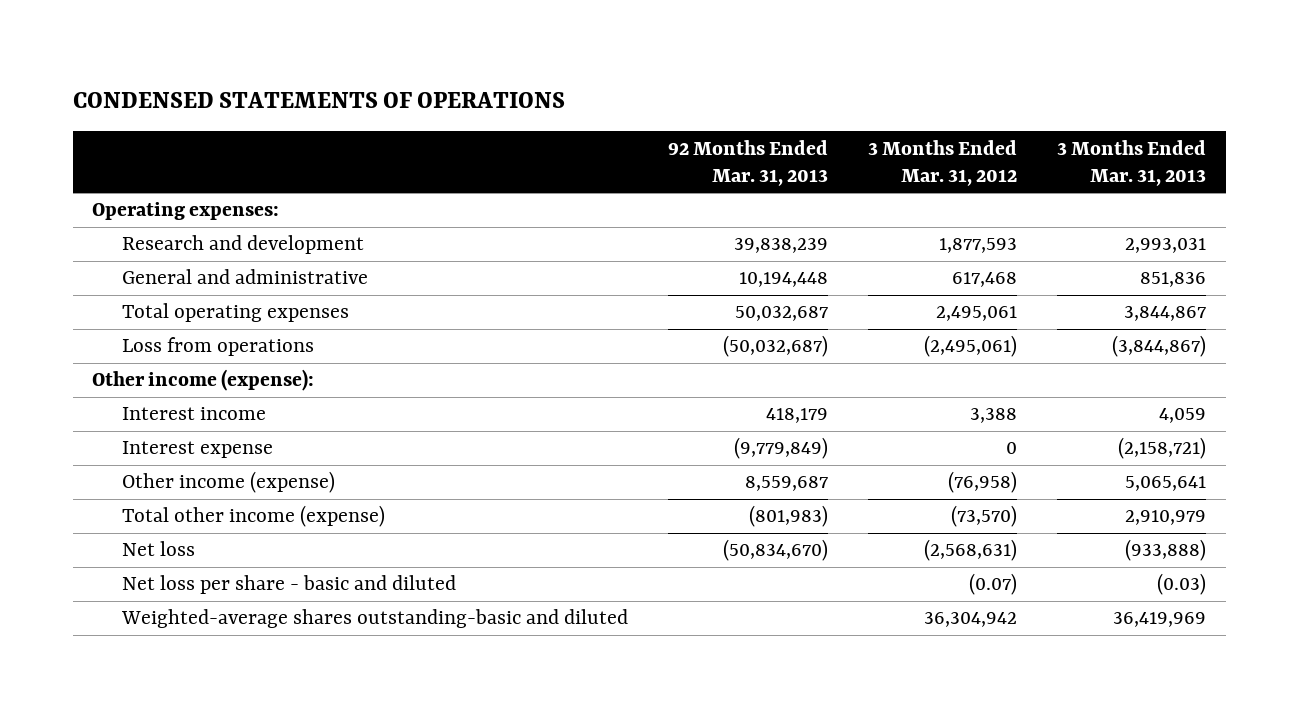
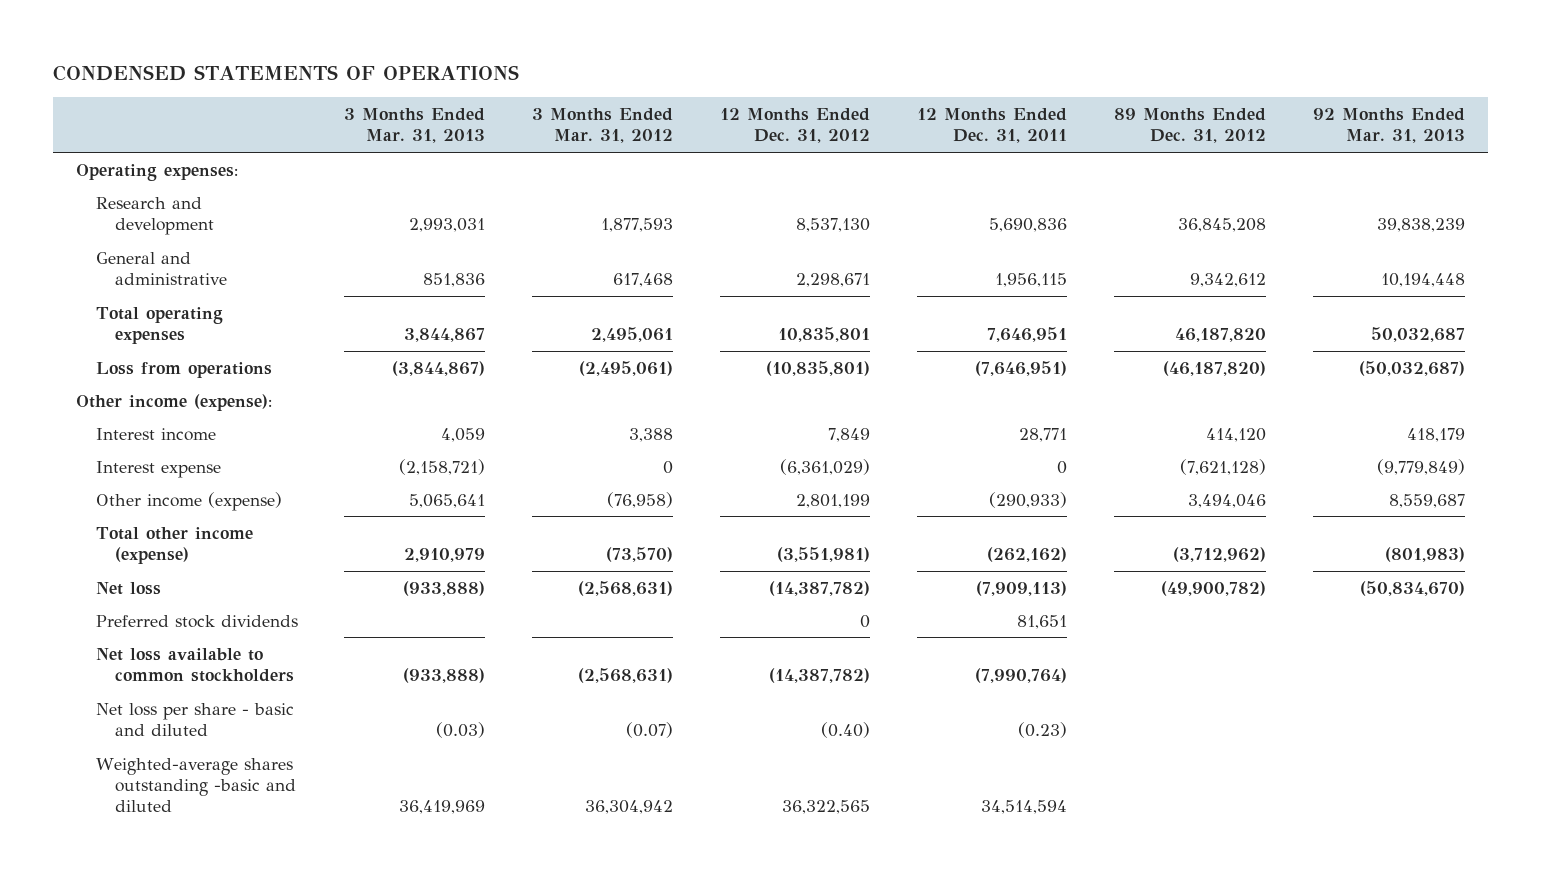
none -> [720,108,871,144] 12 Months Ended Dec. 31, 2012
none -> [916,108,1067,144] 12 Months Ended Dec. 31, 2011
none -> [1113,108,1266,144] 89 Months Ended Dec. 31, 2012
none -> [95,614,298,628] Preferred stock dividends
none -> [95,647,294,682] Net loss available to common stockholders
[121,609,629,629] Weighted-average shares outstanding-basic and diluted -> [95,757,296,813] Weighted-average shares outstanding -basic and diluted

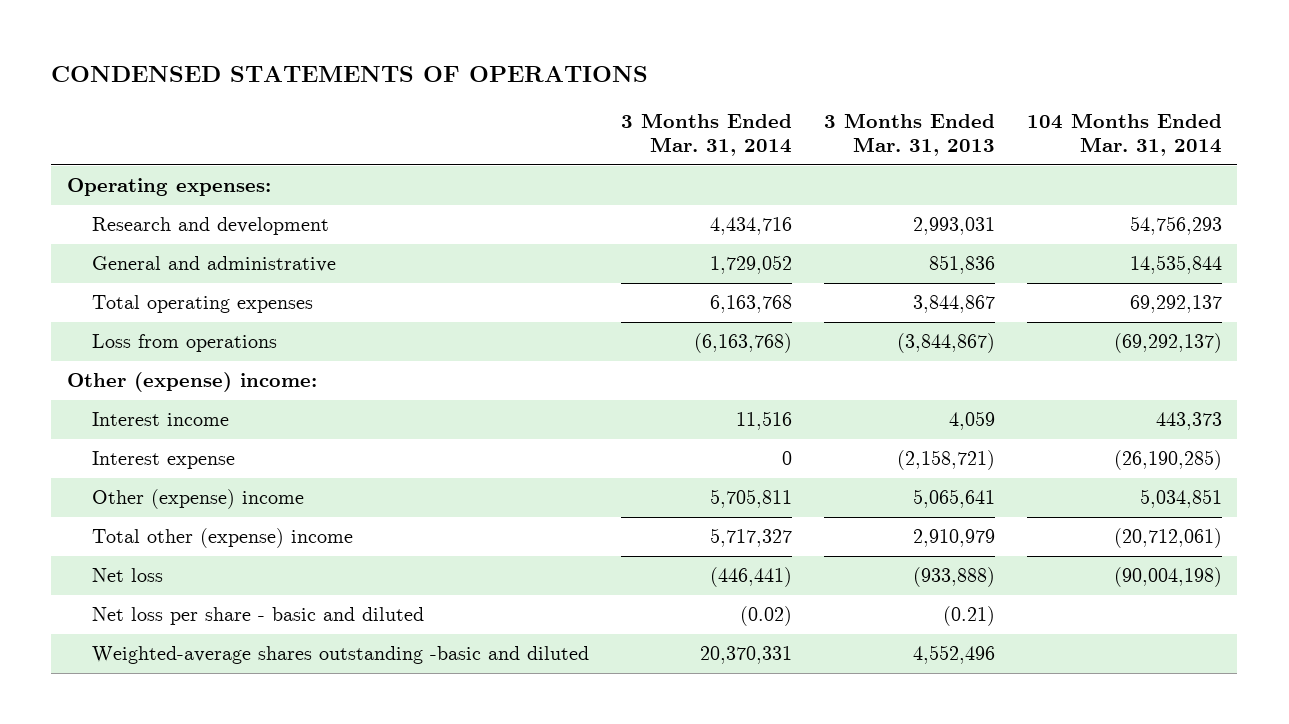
[532,108,674,144] 3 Months Ended Mar. 31, 2012 -> none
[720,108,871,144] 12 Months Ended Dec. 31, 2012 -> none
[916,108,1067,144] 12 Months Ended Dec. 31, 2011 -> none
[1113,108,1266,144] 89 Months Ended Dec. 31, 2012 -> none
[1312,108,1465,144] 92 Months Ended Mar. 31, 2013 -> none
none -> [621,113,793,156] 3 Months Ended Mar. 31, 2014
none -> [1026,113,1222,156] 104 Months Ended Mar. 31, 2014
[76,393,273,411] Other income (expense): -> [67,372,318,393] Other (expense) income:
[95,491,282,511] Other income (expense) -> [92,489,305,510] Other (expense) income
[95,526,253,564] Total other income (expense) -> [92,528,354,549] Total other (expense) income
[95,614,298,628] Preferred stock dividends -> none
[95,647,294,682] Net loss available to common stockholders -> none
[436,721,486,738] (0.03) -> [942,606,995,627] (0.21)
[399,800,486,815] 36,419,969 -> [912,645,995,665] 4,552,496

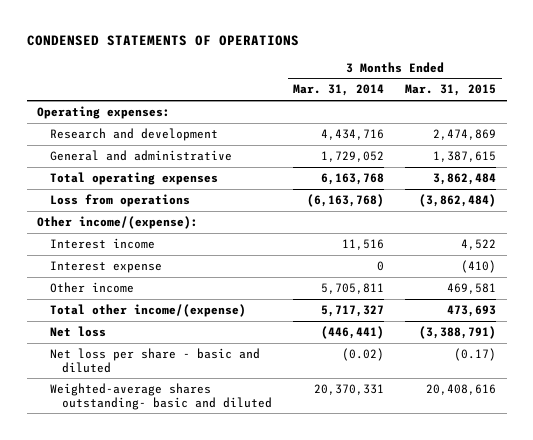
[823,113,995,156] 3 Months Ended Mar. 31, 2013 -> none
[1026,113,1222,156] 104 Months Ended Mar. 31, 2014 -> none
none -> [405,84,497,97] Mar. 31, 2015
[67,372,318,393] Other (expense) income: -> [37,215,199,229] Other income/(expense):
[92,489,305,510] Other (expense) income -> [49,281,134,293] Other income
[92,528,354,549] Total other (expense) income -> [49,303,246,317] Total other income/(expense)
[92,646,590,665] Weighted-average shares outstanding -basic and diluted -> [49,382,273,410] Weighted-average shares outstanding- basic and diluted

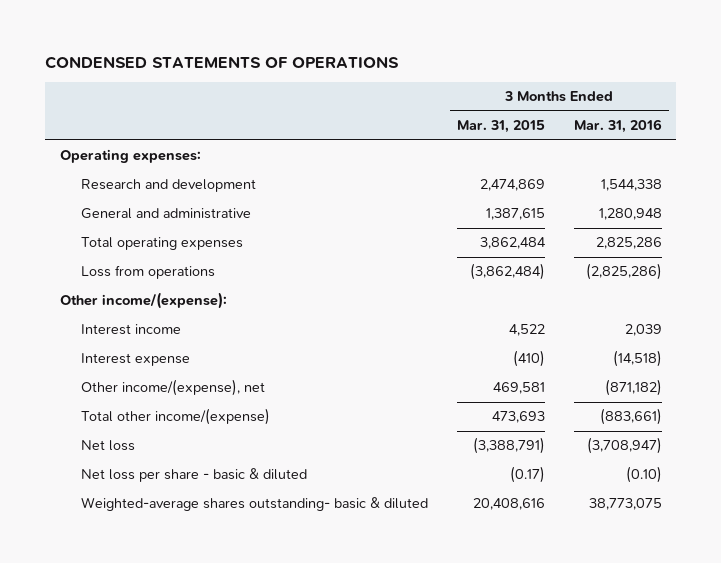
[293,84,385,97] Mar. 31, 2014 -> none
none -> [573,119,662,134] Mar. 31, 2016
[49,281,134,293] Other income -> [80,379,265,397] Other income/(expense), net
[49,347,260,373] Net loss per share - basic and diluted -> [80,468,307,483] Net loss per share - basic & diluted
[49,382,273,410] Weighted-average shares outstanding- basic and diluted -> [80,497,428,512] Weighted-average shares outstanding- basic & diluted

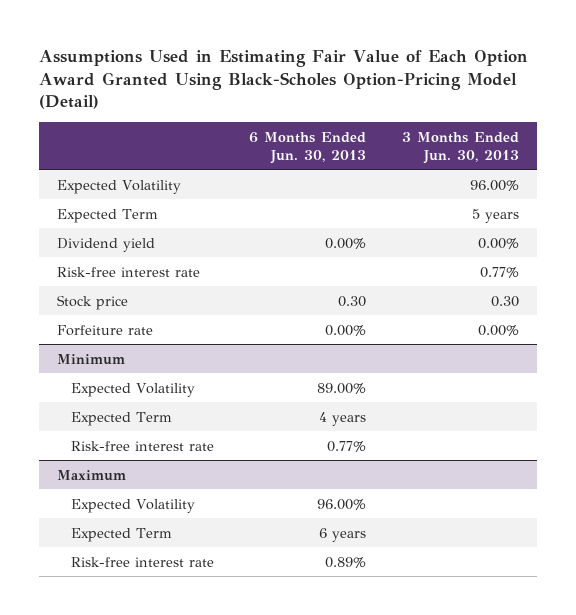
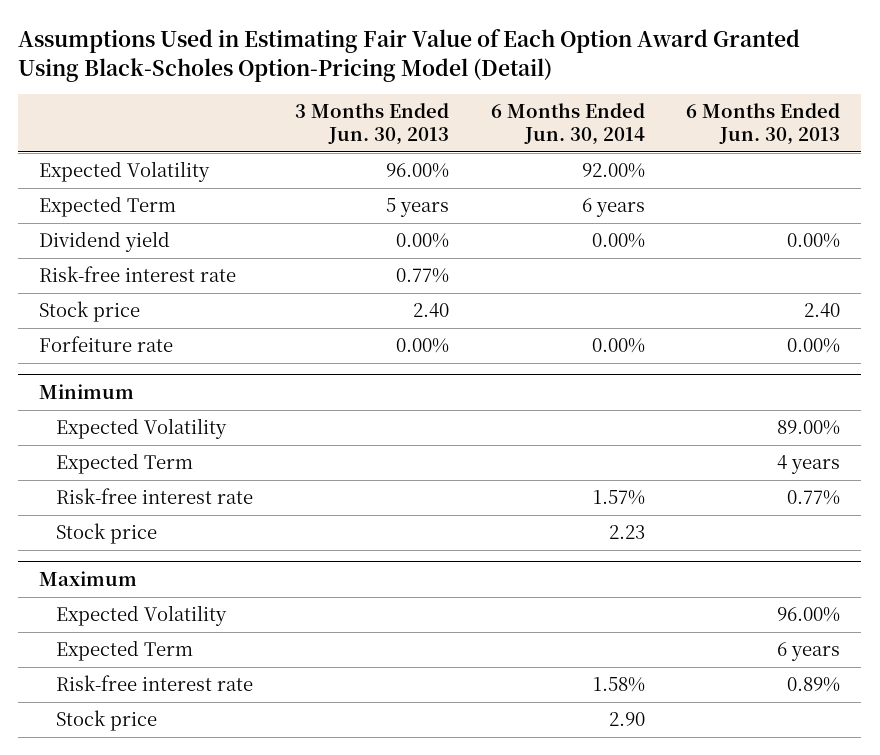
none -> [490,103,645,145] 6 Months Ended Jun. 30, 2014
[338,295,367,307] 0.30 -> [804,303,841,318] 2.40
[491,295,520,307] 0.30 -> [412,303,449,318] 2.40
none -> [55,523,157,545] Stock price
none -> [55,710,157,732] Stock price

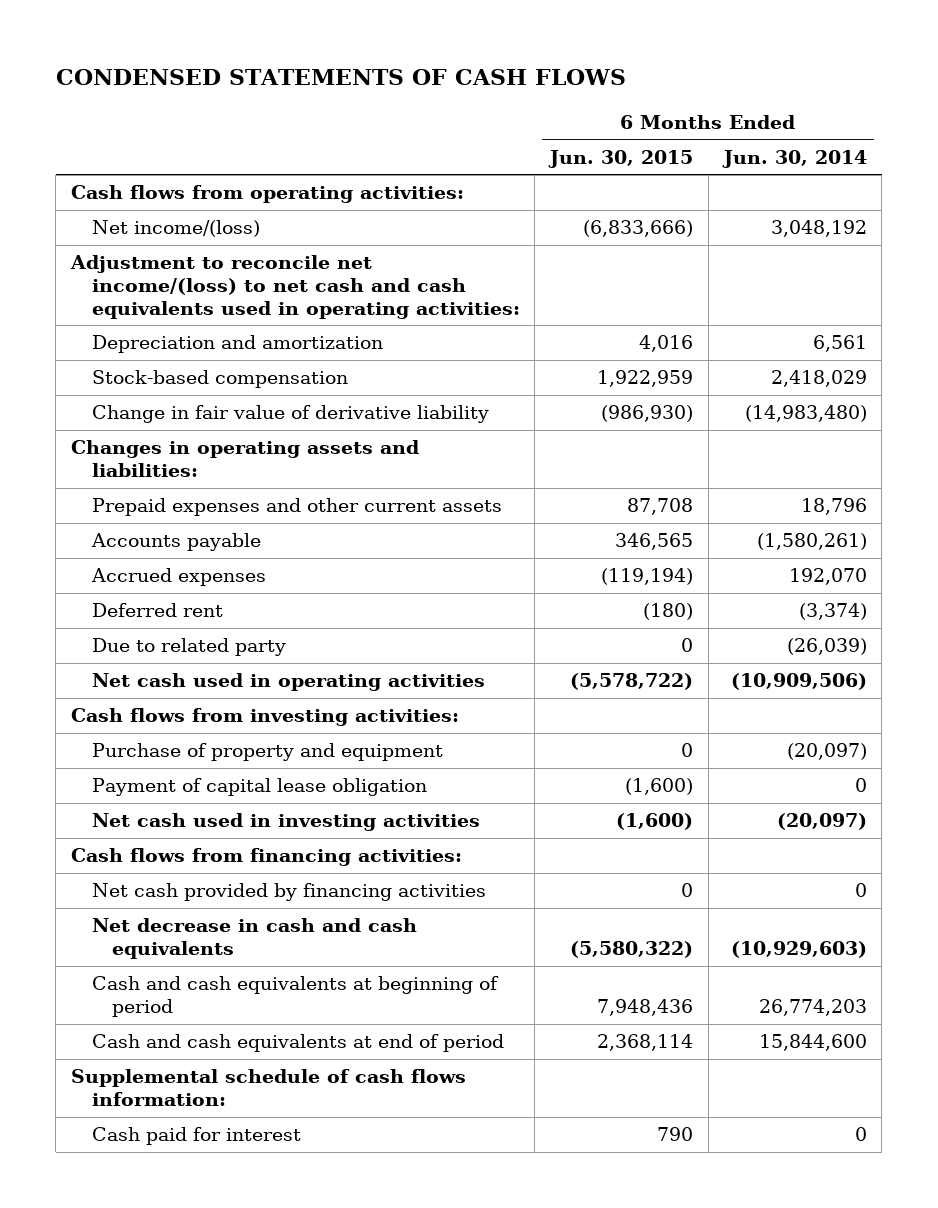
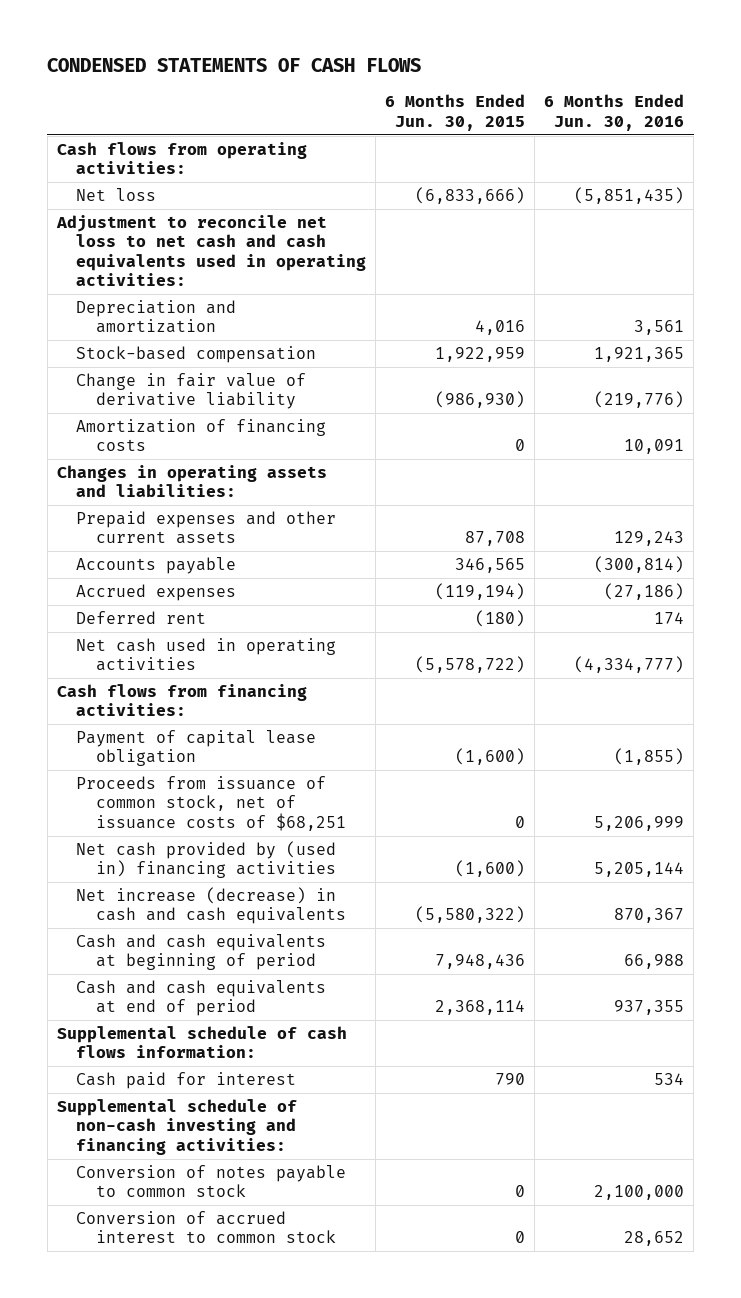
[721,149,867,168] Jun. 30, 2014 -> none
none -> [544,94,685,131] 6 Months Ended Jun. 30, 2016
[91,220,260,238] Net income/(loss) -> [76,188,157,202] Net loss
[70,255,520,319] Adjustment to reconcile net income/(loss) to net cash and cash equivalents used in operating activities: -> [55,215,367,287] Adjustment to reconcile net loss to net cash and cash equivalents used in operating activities:
none -> [76,419,327,452] Amortization of financing costs
[91,638,286,657] Due to related party -> none
[71,708,460,727] Cash flows from investing activities: -> none
[91,743,443,762] Purchase of property and equipment -> none
[91,813,480,832] Net cash used in investing activities -> none
[91,778,427,797] Payment of capital lease obligation -> [76,730,317,767] Payment of capital lease obligation
none -> [76,776,346,831] Proceeds from issuance of common stock, net of issuance costs of $68,251
[91,883,486,902] Net cash provided by financing activities -> [76,841,337,879] Net cash provided by (used in) financing activities
[681,883,694,898] 0 -> [455,860,526,878] (1,600)
[91,918,417,960] Net decrease in cash and cash equivalents -> [76,887,346,925] Net increase (decrease) in cash and cash equivalents
none -> [56,1099,297,1155] Supplemental schedule of non-cash investing and financing activities:
none -> [76,1165,347,1198] Conversion of notes payable to common stock
none -> [76,1211,336,1244] Conversion of accrued interest to common stock

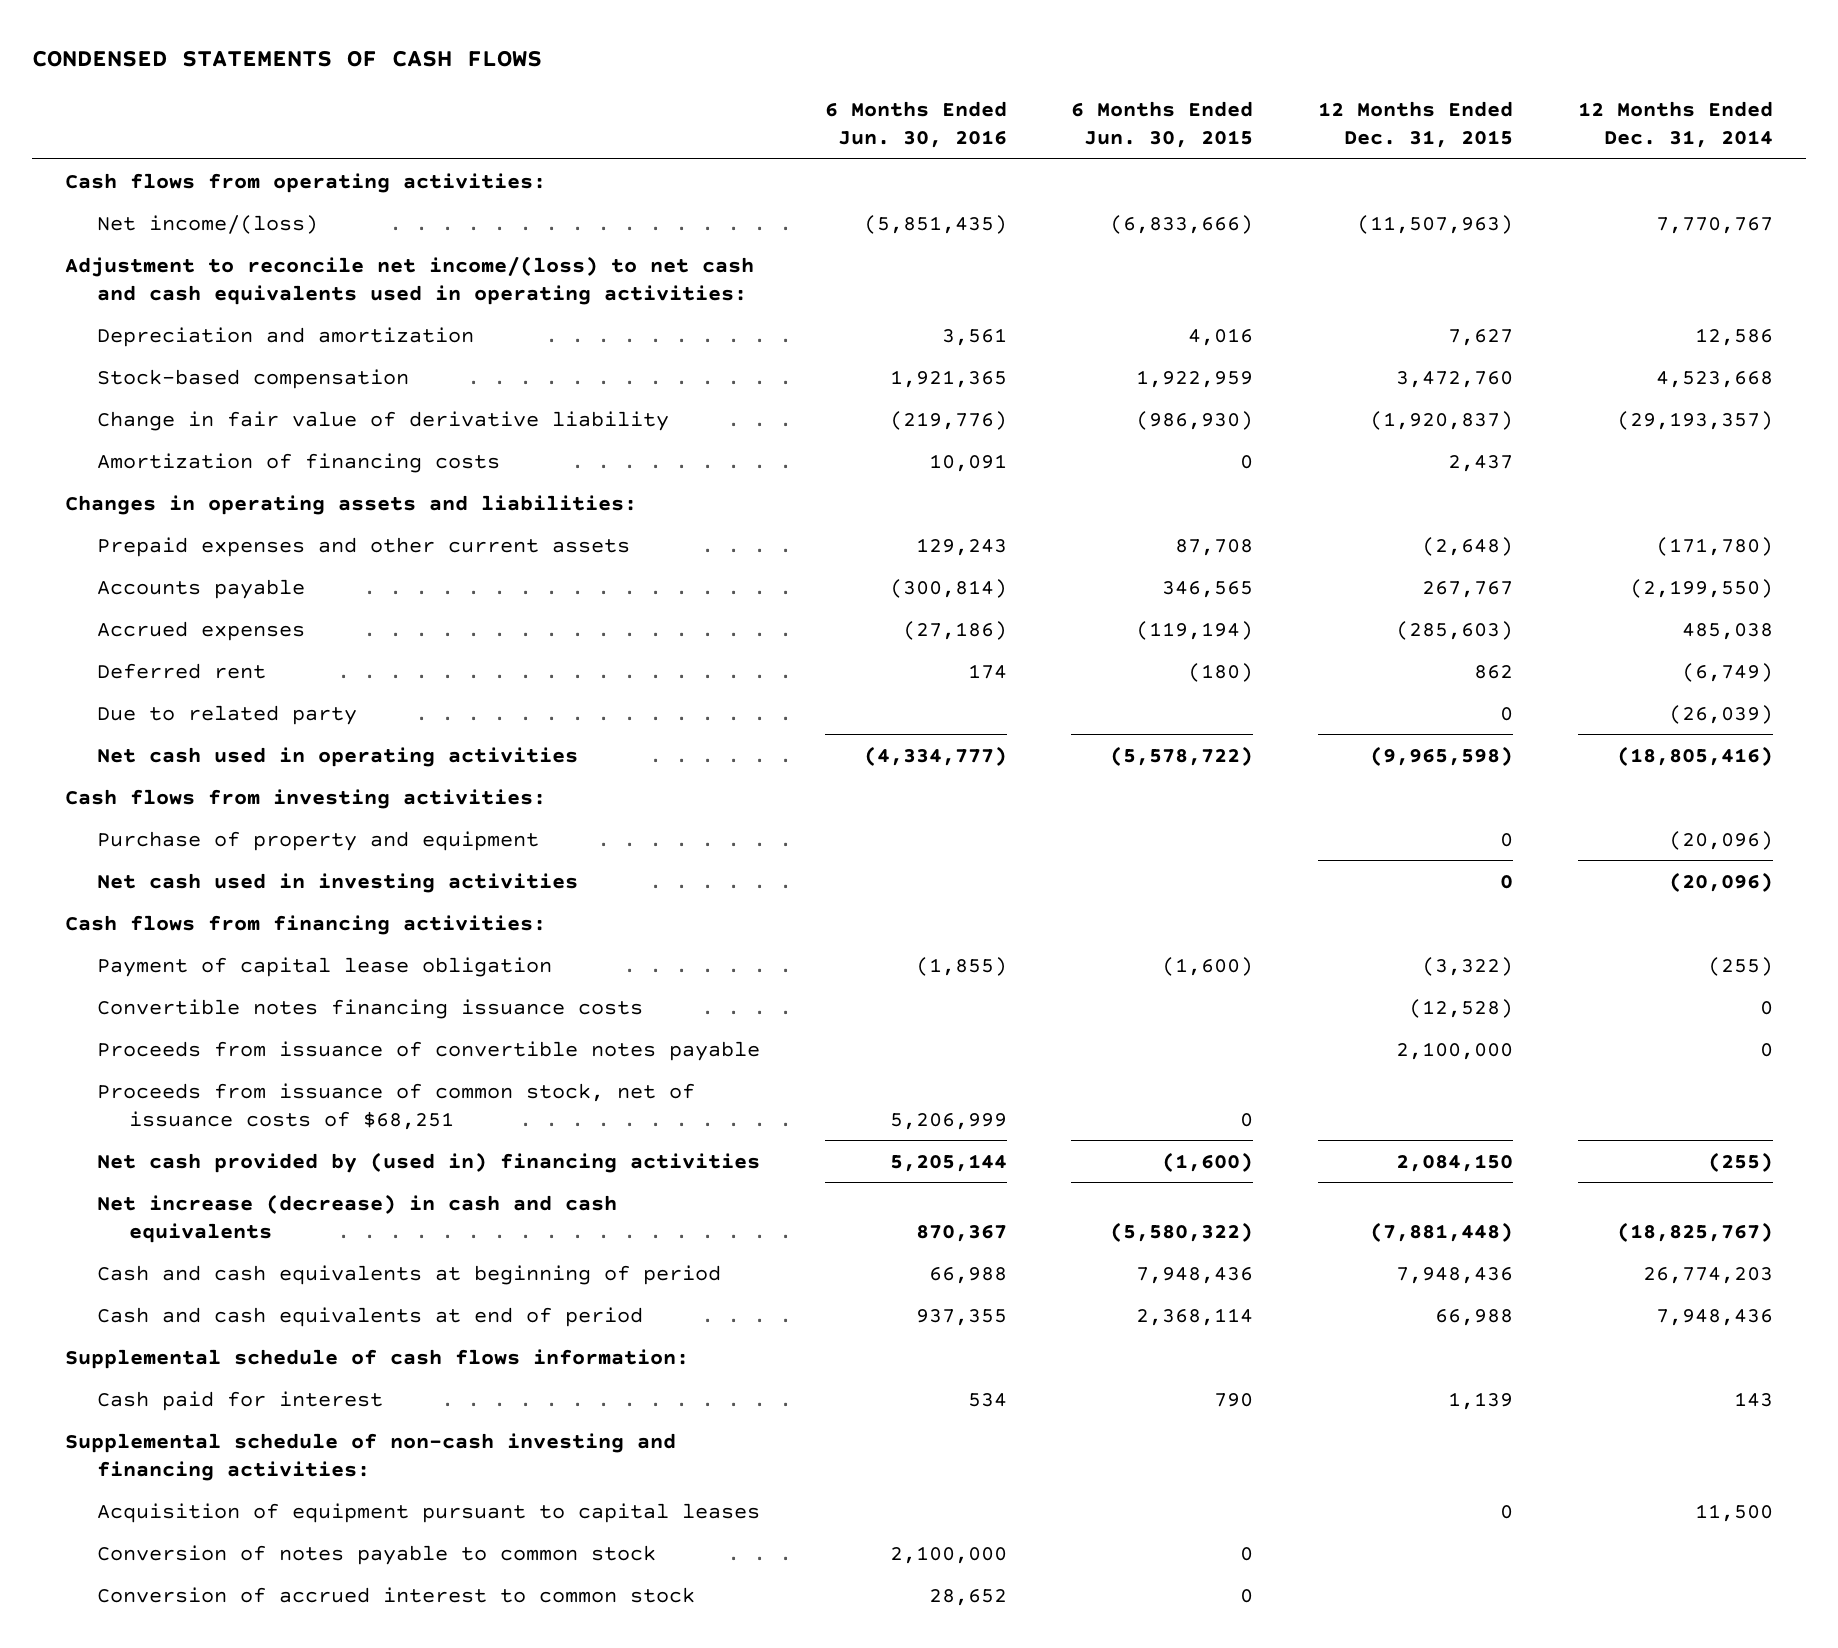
none -> [1318,101,1514,149] 12 Months Ended Dec. 31, 2015
none -> [1578,101,1774,149] 12 Months Ended Dec. 31, 2014
[76,188,157,202] Net loss -> [96,214,318,234] Net income/(loss)
[55,215,367,287] Adjustment to reconcile net loss to net cash and cash equivalents used in operating activities: -> [64,255,754,305] Adjustment to reconcile net income/(loss) to net cash and cash equivalents used in operating activities:
none -> [96,704,357,725] Due to related party
none -> [64,788,546,809] Cash flows from investing activities:
none -> [96,830,539,851] Purchase of property and equipment
none -> [96,872,578,893] Net cash used in investing activities
none -> [96,998,643,1019] Convertible notes financing issuance costs
none -> [96,1040,760,1061] Proceeds from issuance of convertible notes payable
none -> [96,1502,760,1523] Acquisition of equipment pursuant to capital leases

